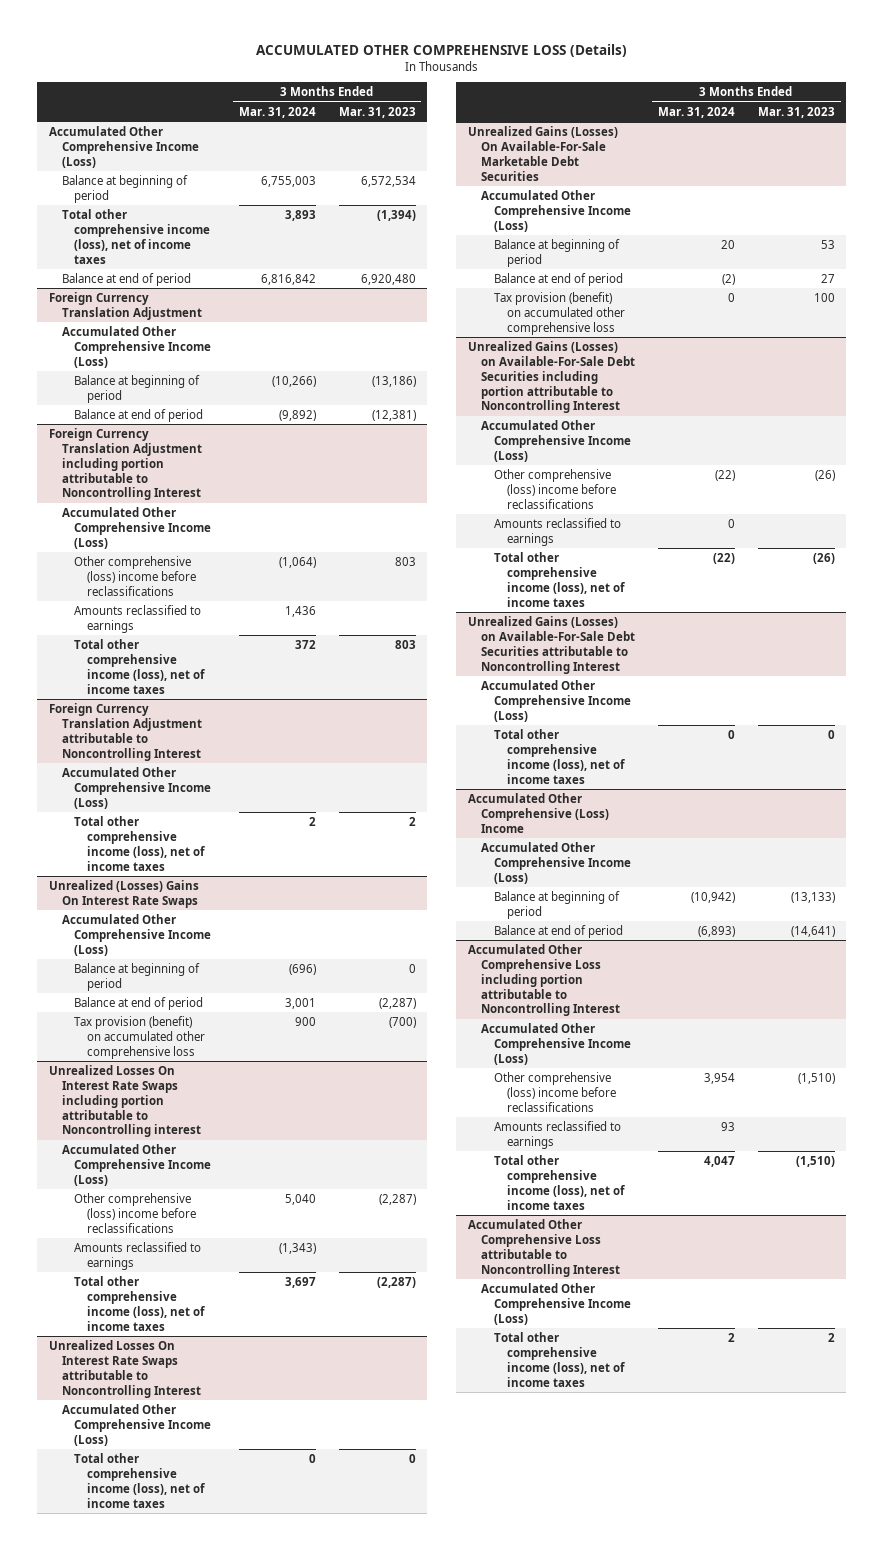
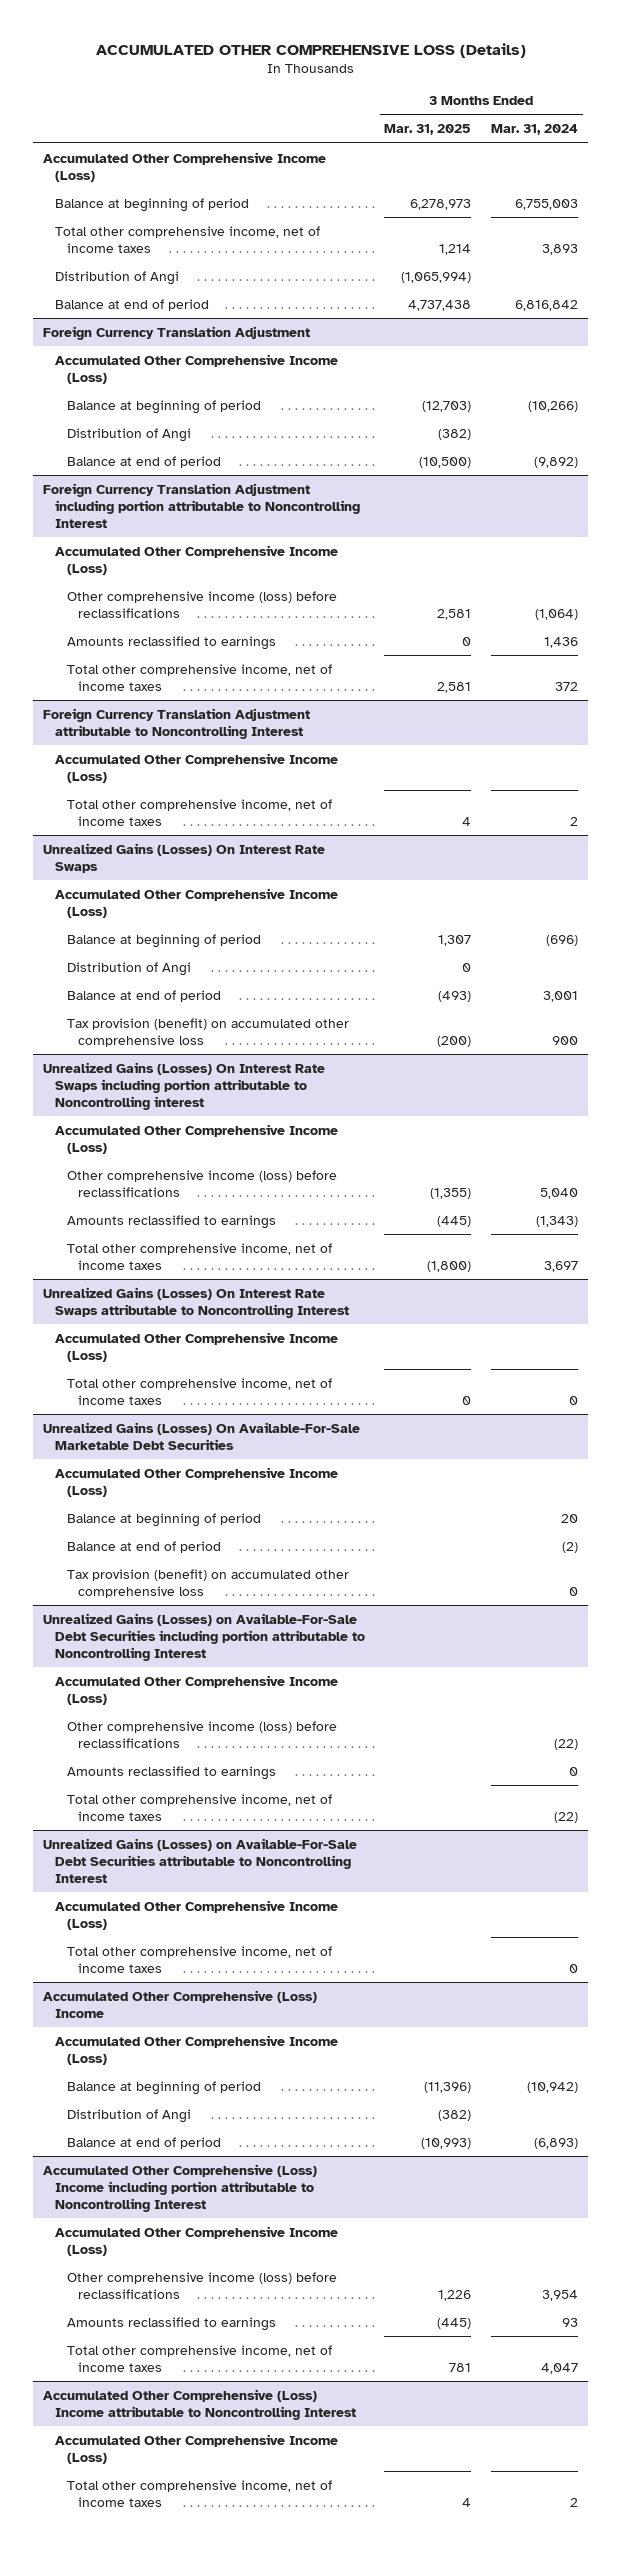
[338,106,416,118] Mar. 31, 2023 -> none
none -> [384,124,472,136] Mar. 31, 2025
[61,208,211,264] Total other comprehensive income (loss), net of income taxes -> [54,225,320,253] Total other comprehensive income, net of income taxes
none -> [54,270,179,285] Distribution of Angi
none -> [66,427,191,442] Distribution of Angi
[74,555,197,596] Other comprehensive (loss) income before reclassifications -> [66,590,337,618] Other comprehensive income (loss) before reclassifications
[74,638,206,694] Total other comprehensive income (loss), net of income taxes -> [66,663,332,691] Total other comprehensive income, net of income taxes
[74,815,206,871] Total other comprehensive income (loss), net of income taxes -> [66,798,332,826] Total other comprehensive income, net of income taxes
[48,879,199,908] Unrealized (Losses) Gains On Interest Rate Swaps -> [43,842,326,873] Unrealized Gains (Losses) On Interest Rate Swaps
none -> [66,961,191,976] Distribution of Angi
[48,1064,201,1138] Unrealized Losses On Interest Rate Swaps including portion attributable to Noncontrolling interest -> [43,1061,326,1110] Unrealized Gains (Losses) On Interest Rate Swaps including portion attributable to Noncontrolling interest
[74,1192,197,1233] Other comprehensive (loss) income before reclassifications -> [66,1169,337,1197] Other comprehensive income (loss) before reclassifications
[74,1275,206,1331] Total other comprehensive income (loss), net of income taxes -> [66,1242,332,1270] Total other comprehensive income, net of income taxes
[48,1339,201,1398] Unrealized Losses On Interest Rate Swaps attributable to Noncontrolling Interest -> [43,1286,349,1318] Unrealized Gains (Losses) On Interest Rate Swaps attributable to Noncontrolling Interest
[74,1452,206,1508] Total other comprehensive income (loss), net of income taxes -> [66,1377,332,1405] Total other comprehensive income, net of income taxes
[493,468,616,509] Other comprehensive (loss) income before reclassifications -> [66,1720,337,1748] Other comprehensive income (loss) before reclassifications
[493,551,625,607] Total other comprehensive income (loss), net of income taxes -> [66,1793,332,1821] Total other comprehensive income, net of income taxes
[493,728,625,784] Total other comprehensive income (loss), net of income taxes -> [66,1945,332,1973] Total other comprehensive income, net of income taxes
none -> [66,2108,191,2123] Distribution of Angi
[467,943,620,1017] Accumulated Other Comprehensive Loss including portion attributable to Noncontrolling Interest -> [43,2163,318,2212] Accumulated Other Comprehensive (Loss) Income including portion attributable to Noncontrolling Interest
[493,1071,616,1112] Other comprehensive (loss) income before reclassifications -> [66,2271,337,2299] Other comprehensive income (loss) before reclassifications
[493,1154,625,1210] Total other comprehensive income (loss), net of income taxes -> [66,2344,332,2372] Total other comprehensive income, net of income taxes
[467,1218,620,1277] Accumulated Other Comprehensive Loss attributable to Noncontrolling Interest -> [43,2388,356,2420] Accumulated Other Comprehensive (Loss) Income attributable to Noncontrolling Interest
[493,1331,625,1387] Total other comprehensive income (loss), net of income taxes -> [66,2479,332,2507] Total other comprehensive income, net of income taxes

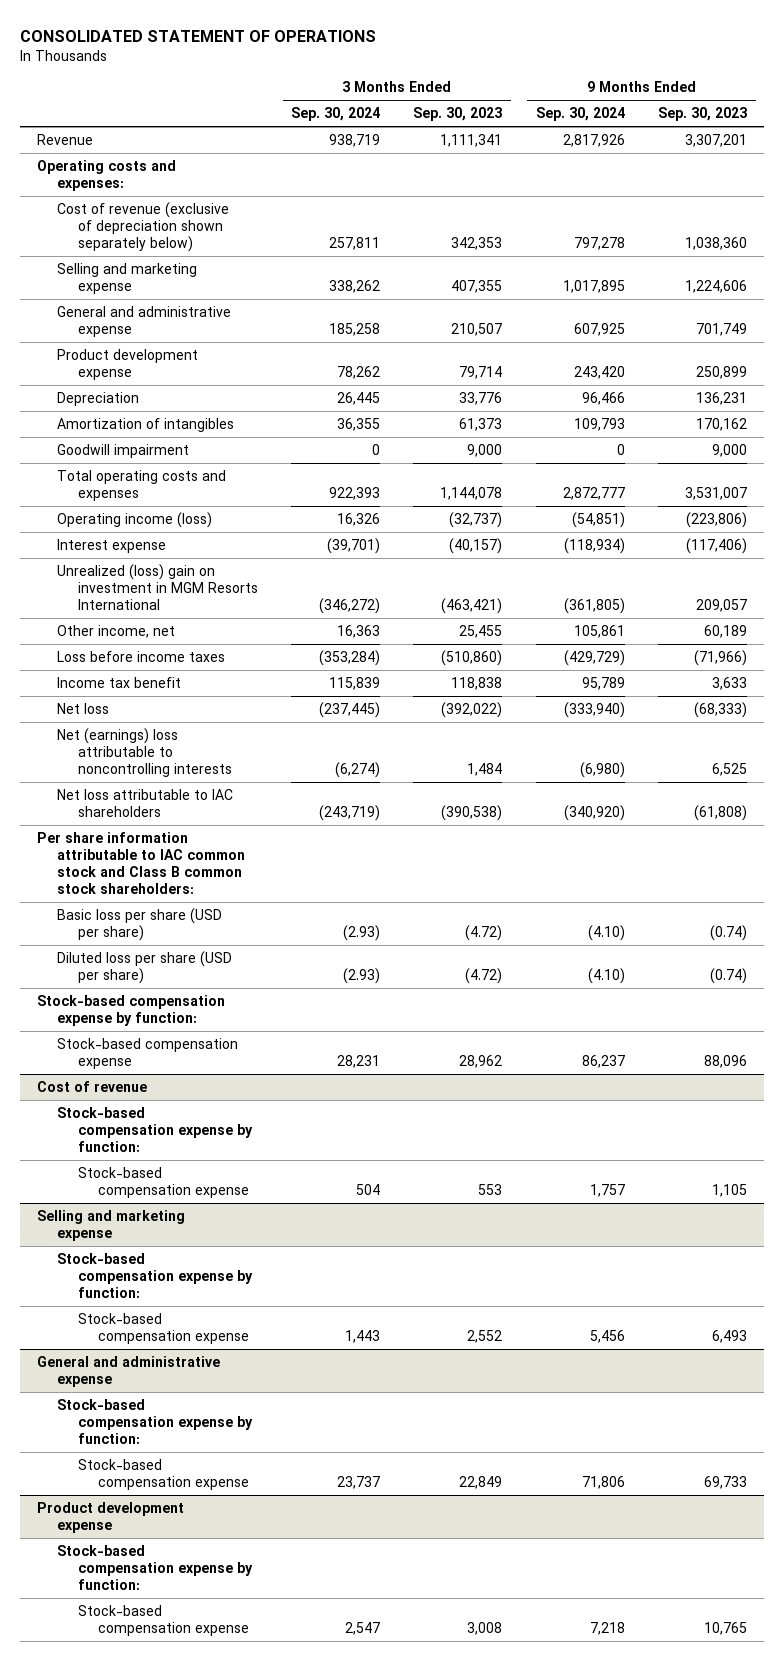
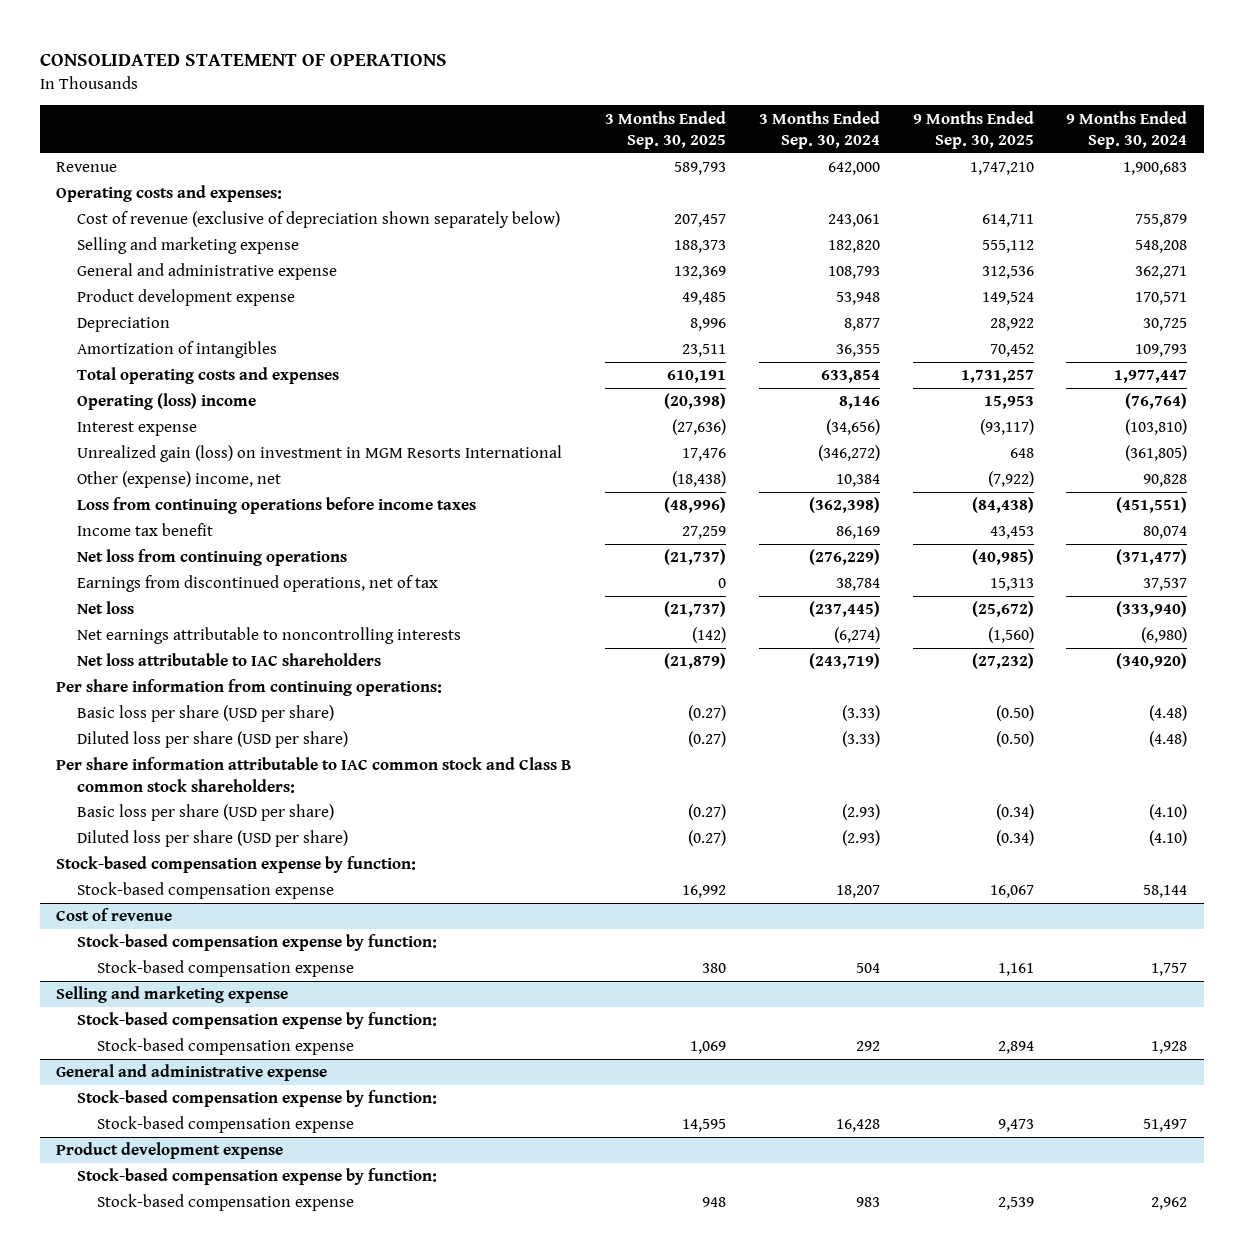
[413,107,503,122] Sep. 30, 2023 -> none
[658,107,748,122] Sep. 30, 2023 -> none
none -> [604,110,726,149] 3 Months Ended Sep. 30, 2025
none -> [912,110,1034,149] 9 Months Ended Sep. 30, 2025
[329,133,381,147] 938,719 -> [827,162,880,176] 642,000
[562,133,625,147] 2,817,926 -> [1123,162,1188,176] 1,900,683
[329,236,381,250] 257,811 -> [827,214,880,228] 243,061
[573,236,625,250] 797,278 -> [1135,214,1188,228] 755,879
[329,279,381,293] 338,262 -> [827,240,880,254] 182,820
[562,279,625,293] 1,017,895 -> [1135,240,1188,254] 548,208
[329,322,381,336] 185,258 -> [827,266,880,280] 108,793
[573,322,625,336] 607,925 -> [1135,266,1188,280] 362,271
[337,365,381,379] 78,262 -> [835,292,880,306] 53,948
[573,365,625,379] 243,420 -> [1135,292,1188,306] 170,571
[337,391,381,405] 26,445 -> [843,318,880,332] 8,877
[581,391,625,405] 96,466 -> [1143,318,1188,332] 30,725
[57,443,190,458] Goodwill impairment -> none
[329,486,381,500] 922,393 -> [820,370,880,384] 633,854
[562,486,625,500] 2,872,777 -> [1114,370,1188,384] 1,977,447
[57,511,213,528] Operating income (loss) -> [76,393,256,411] Operating (loss) income
[337,512,381,526] 16,326 -> [838,396,880,410] 8,146
[571,511,625,528] (54,851) -> [1125,393,1188,410] (76,764)
[327,537,381,554] (39,701) -> [825,419,880,436] (34,656)
[563,537,625,554] (118,934) -> [1125,419,1188,436] (103,810)
[57,563,258,610] Unrealized (loss) gain on investment in MGM Resorts International -> [76,445,562,463] Unrealized gain (loss) on investment in MGM Resorts International
[57,624,176,638] Other income, net -> [76,471,281,489] Other (expense) income, net
[337,624,381,638] 16,363 -> [835,474,880,488] 10,384
[573,624,625,638] 105,861 -> [1143,474,1188,488] 90,828
[57,650,226,662] Loss before income taxes -> [76,497,476,515] Loss from continuing operations before income taxes
[319,649,381,666] (353,284) -> [808,497,880,514] (362,398)
[563,649,625,666] (429,729) -> [1116,497,1188,514] (451,551)
[329,676,381,690] 115,839 -> [835,526,880,540] 86,169
[581,676,625,690] 95,789 -> [1143,526,1188,540] 80,074
none -> [76,549,347,567] Net loss from continuing operations
none -> [76,575,438,593] Earnings from discontinued operations, net of tax
[57,727,232,777] Net (earnings) loss attributable to noncontrolling interests -> [76,627,461,645] Net earnings attributable to noncontrolling interests
none -> [56,679,443,697] Per share information from continuing operations:
none -> [76,705,334,723] Basic loss per share (USD per share)
none -> [76,731,348,749] Diluted loss per share (USD per share)
[337,1054,381,1068] 28,231 -> [835,885,880,899] 18,207
[581,1054,625,1068] 86,237 -> [1143,885,1188,899] 58,144
[345,1329,381,1343] 1,443 -> [855,1041,880,1052] 292
[589,1329,625,1343] 5,456 -> [1151,1041,1188,1055] 1,928
[337,1475,381,1489] 23,737 -> [835,1119,880,1133] 16,428
[581,1475,625,1489] 71,806 -> [1143,1119,1188,1133] 51,497
[345,1621,381,1635] 2,547 -> [855,1197,880,1208] 983
[589,1621,625,1635] 7,218 -> [1151,1197,1188,1211] 2,962

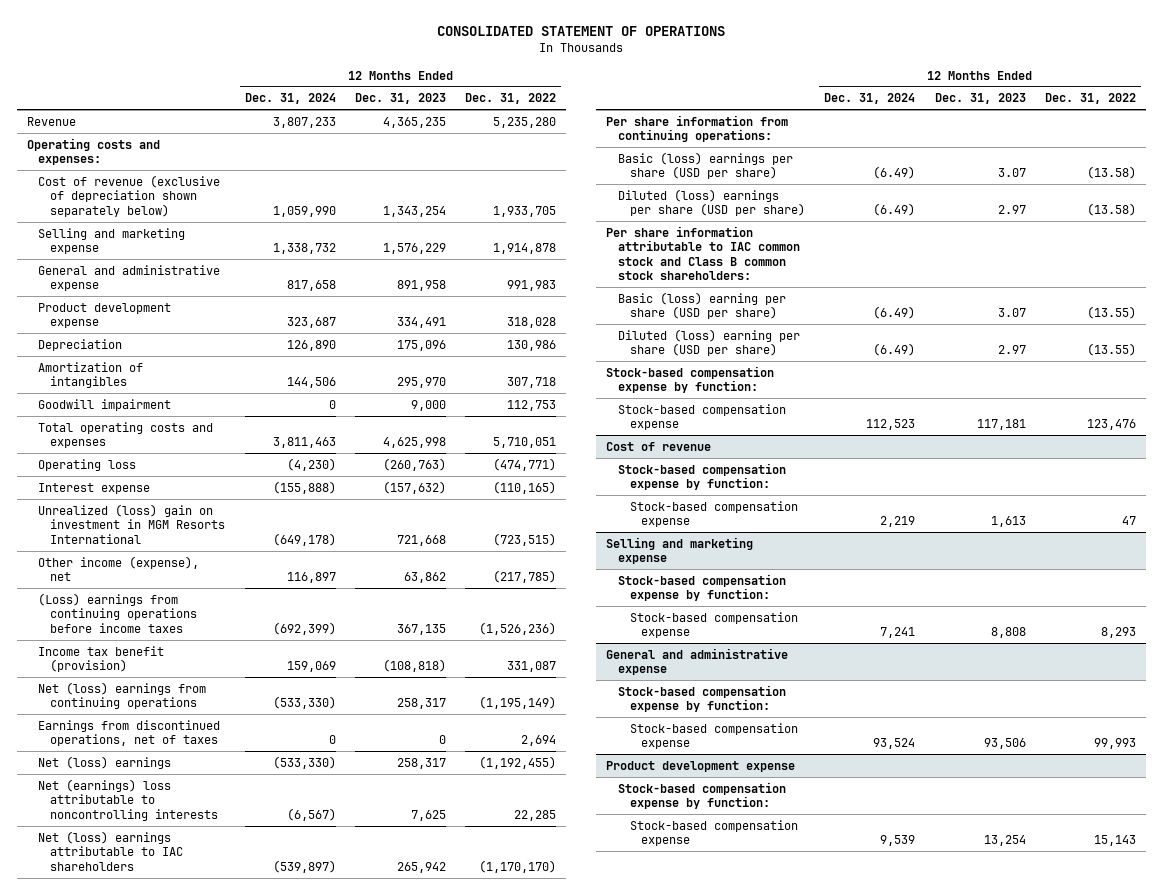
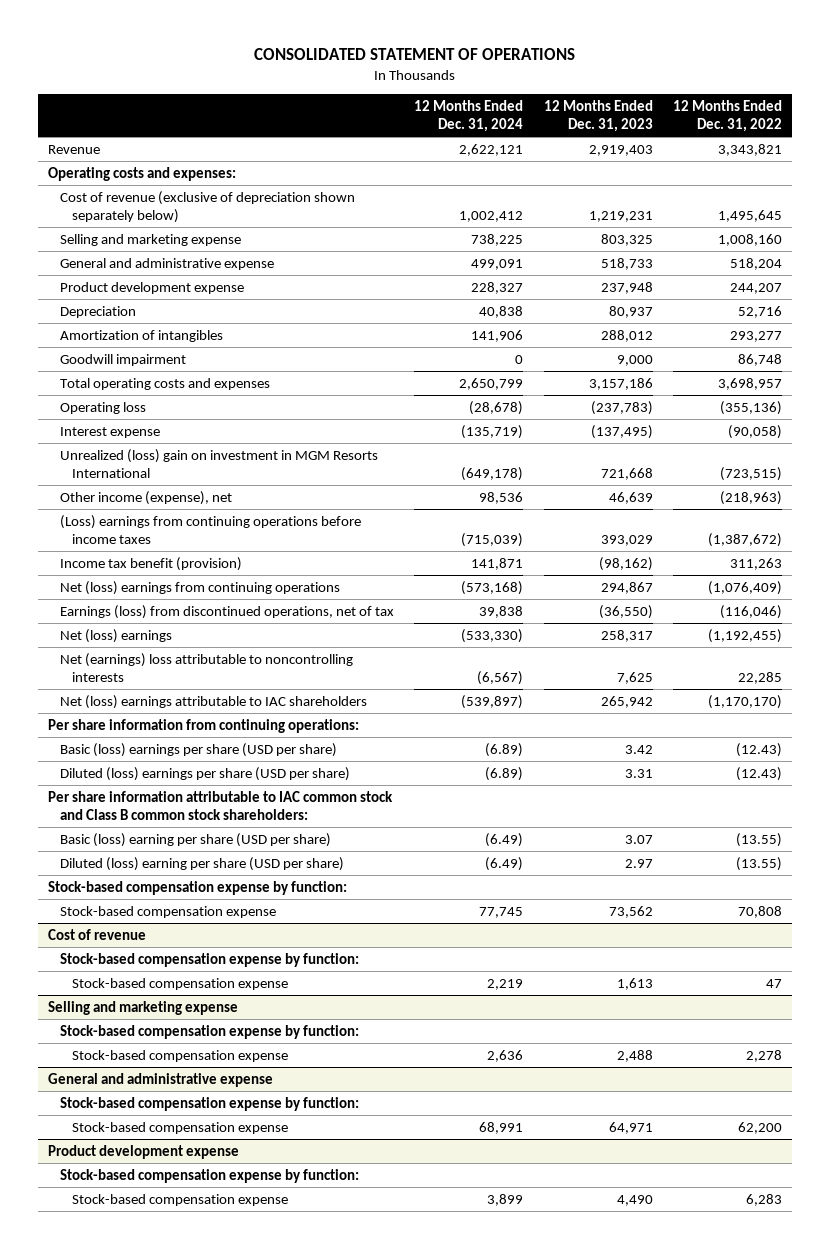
[272,116,336,128] 3,807,233 -> [459,143,524,156] 2,622,121
[383,116,447,128] 4,365,235 -> [588,144,653,156] 2,919,403
[493,116,557,128] 5,235,280 -> [718,143,783,156] 3,343,821
[272,205,336,217] 1,059,990 -> [459,210,524,222] 1,002,412
[383,205,447,217] 1,343,254 -> [588,210,653,222] 1,219,231
[493,205,557,217] 1,933,705 -> [718,209,783,222] 1,495,645
[272,243,336,255] 1,338,732 -> [471,233,524,246] 738,225
[383,243,447,255] 1,576,229 -> [600,233,653,246] 803,325
[493,243,557,255] 1,914,878 -> [718,233,783,246] 1,008,160
[286,280,336,292] 817,658 -> [471,258,524,270] 499,091
[397,280,447,292] 891,958 -> [600,257,653,270] 518,733
[507,280,557,292] 991,983 -> [730,257,783,270] 518,204
[286,317,336,329] 323,687 -> [471,281,524,294] 228,327
[397,317,447,329] 334,491 -> [600,281,653,294] 237,948
[507,317,557,329] 318,028 -> [730,282,783,294] 244,207
[286,339,336,351] 126,890 -> [479,305,524,318] 40,838
[397,339,447,351] 175,096 -> [608,305,653,318] 80,937
[507,339,557,351] 130,986 -> [738,305,783,318] 52,716
[286,377,336,389] 144,506 -> [471,329,524,342] 141,906
[397,377,447,389] 295,970 -> [600,329,653,342] 288,012
[507,377,557,389] 307,718 -> [730,330,783,342] 293,277
[507,399,557,411] 112,753 -> [738,353,783,366] 86,748
[272,437,336,449] 3,811,463 -> [459,377,524,390] 2,650,799
[383,437,447,449] 4,625,998 -> [588,377,653,390] 3,157,186
[493,437,557,449] 5,710,051 -> [718,377,783,390] 3,698,957
[286,457,336,471] (4,230) -> [469,400,524,415] (28,678)
[383,457,447,471] (260,763) -> [590,400,653,415] (237,783)
[493,457,557,471] (474,771) -> [720,400,783,415] (355,136)
[272,480,336,494] (155,888) -> [461,424,524,439] (135,719)
[383,480,447,494] (157,632) -> [590,424,653,439] (137,495)
[493,480,557,494] (110,165) -> [728,424,783,439] (90,058)
[286,572,336,584] 116,897 -> [479,491,524,504] 98,536
[404,572,447,584] 63,862 -> [608,491,653,504] 46,639
[493,570,557,584] (217,785) -> [720,490,783,505] (218,963)
[272,621,336,635] (692,399) -> [461,532,524,547] (715,039)
[397,623,447,635] 367,135 -> [600,534,653,546] 393,029
[479,621,557,635] (1,526,236) -> [708,532,783,547] (1,387,672)
[286,661,336,673] 159,069 -> [471,557,524,570] 141,871
[383,659,447,673] (108,818) -> [598,556,653,571] (98,162)
[507,661,557,673] 331,087 -> [730,557,783,570] 311,263
[272,696,336,710] (533,330) -> [461,580,524,595] (573,168)
[397,698,447,710] 258,317 -> [600,581,653,594] 294,867
[479,696,557,710] (1,195,149) -> [708,580,783,595] (1,076,409)
[38,719,221,747] Earnings from discontinued operations, net of taxes -> [59,604,394,619] Earnings (loss) from discontinued operations, net of tax
[328,735,336,745] 0 -> [479,605,524,618] 39,838
[439,735,447,745] 0 -> [598,604,653,619] (36,550)
[521,735,557,747] 2,694 -> [720,604,783,619] (116,046)
[873,166,916,180] (6.49) -> [485,742,524,757] (6.89)
[997,168,1026,178] 3.07 -> [624,744,653,754] 3.42
[1087,166,1137,180] (13.58) -> [736,742,783,757] (12.43)
[873,203,916,217] (6.49) -> [485,766,524,781] (6.89)
[997,205,1026,215] 2.97 -> [624,768,653,778] 3.31
[1087,203,1137,217] (13.58) -> [736,766,783,781] (12.43)
[866,419,916,431] 112,523 -> [479,906,524,918] 77,745
[976,419,1026,431] 117,181 -> [608,905,653,918] 73,562
[1087,419,1137,431] 123,476 -> [738,905,783,918] 70,808
[880,627,916,639] 7,241 -> [487,1049,524,1062] 2,636
[990,627,1026,639] 8,808 -> [616,1049,653,1062] 2,488
[1101,627,1137,639] 8,293 -> [746,1049,783,1062] 2,278
[873,738,916,750] 93,524 -> [479,1121,524,1134] 68,991
[983,738,1026,750] 93,506 -> [608,1121,653,1134] 64,971
[1094,738,1137,750] 99,993 -> [738,1121,783,1134] 62,200
[880,835,916,847] 9,539 -> [487,1193,524,1206] 3,899
[983,835,1026,847] 13,254 -> [616,1194,653,1206] 4,490
[1094,835,1137,847] 15,143 -> [746,1193,783,1206] 6,283

